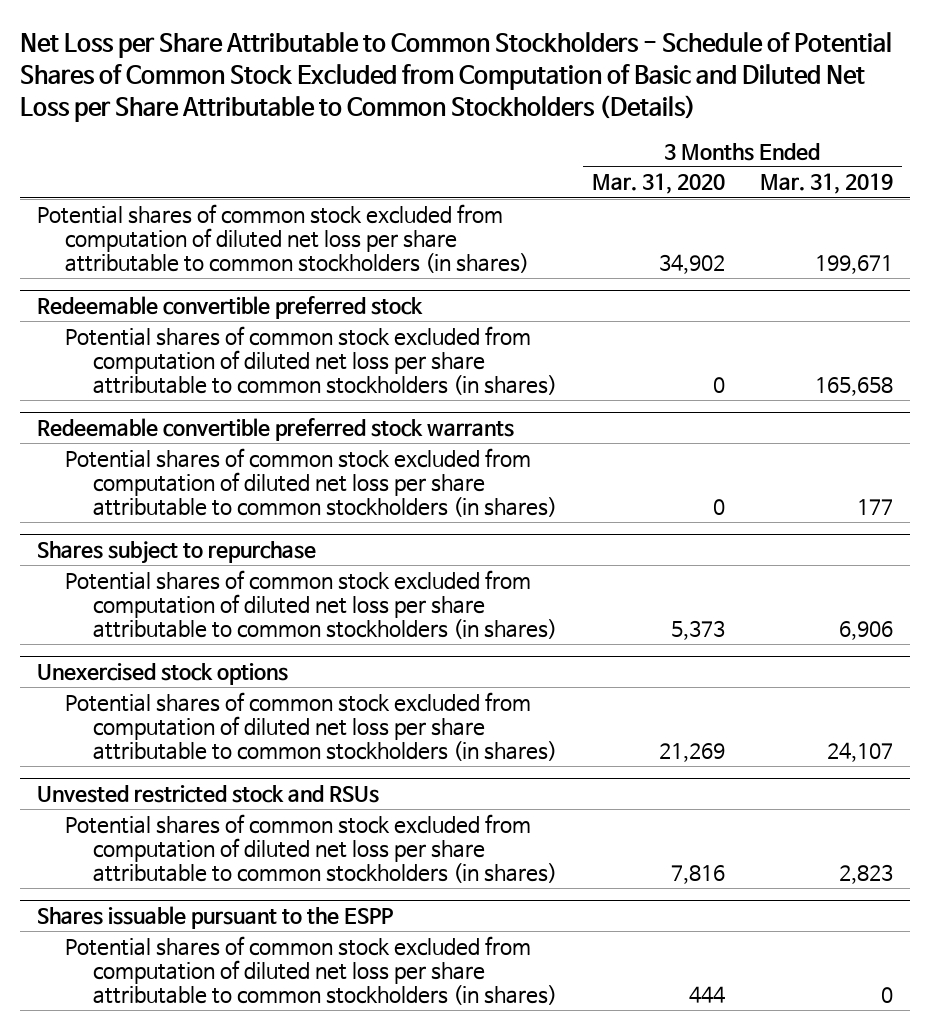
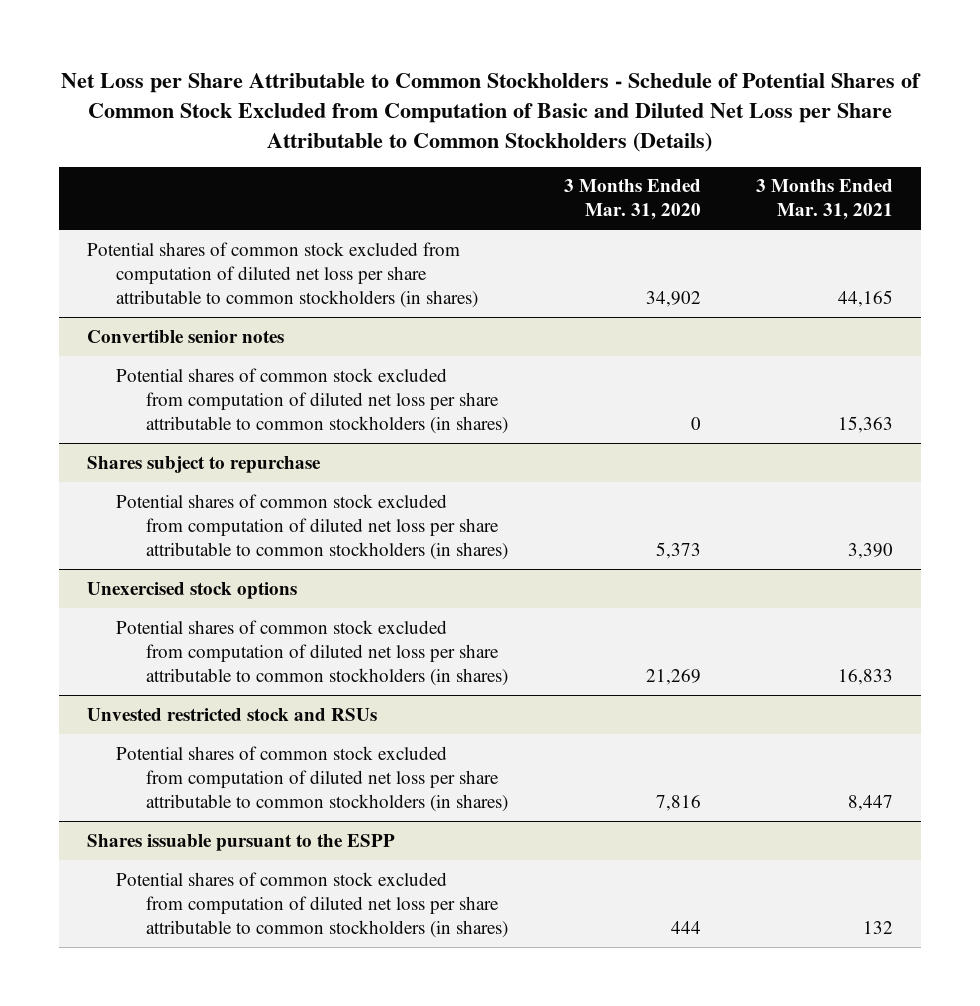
[759,173,893,195] Mar. 31, 2019 -> none
none -> [756,179,894,221] 3 Months Ended Mar. 31, 2021
[37,295,424,319] Redeemable convertible preferred stock -> none
[64,325,557,396] Potential shares of common stock excluded from computation of diluted net loss per share attributable to common stockholders (in shares) -> none
[37,417,515,441] Redeemable convertible preferred stock warrants -> none
none -> [86,329,284,343] Convertible senior notes

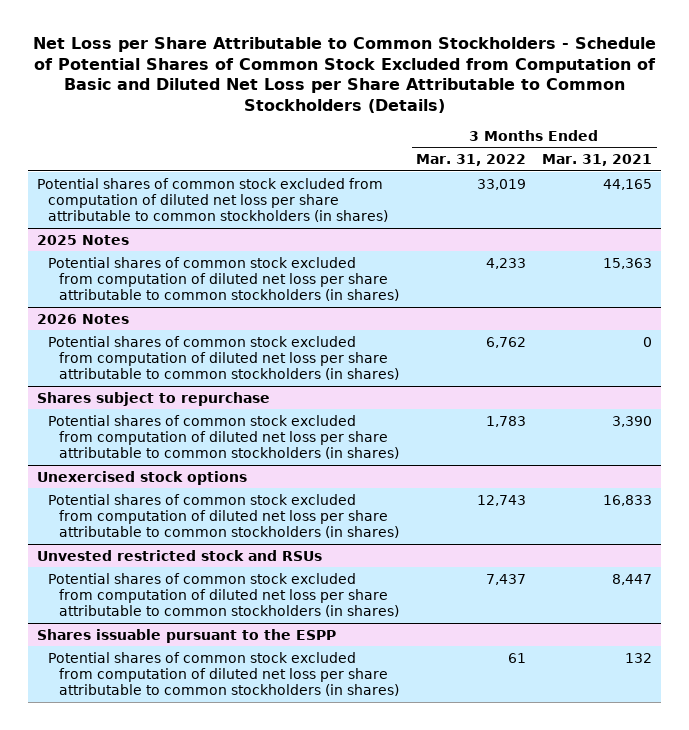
[563,179,701,221] 3 Months Ended Mar. 31, 2020 -> none
none -> [415,154,526,167] Mar. 31, 2022
[86,329,284,343] Convertible senior notes -> none
none -> [36,234,129,245] 2025 Notes
none -> [36,313,129,324] 2026 Notes
none -> [48,335,400,381] Potential shares of common stock excluded from computation of diluted net loss per share attributable to common stockholders (in shares)

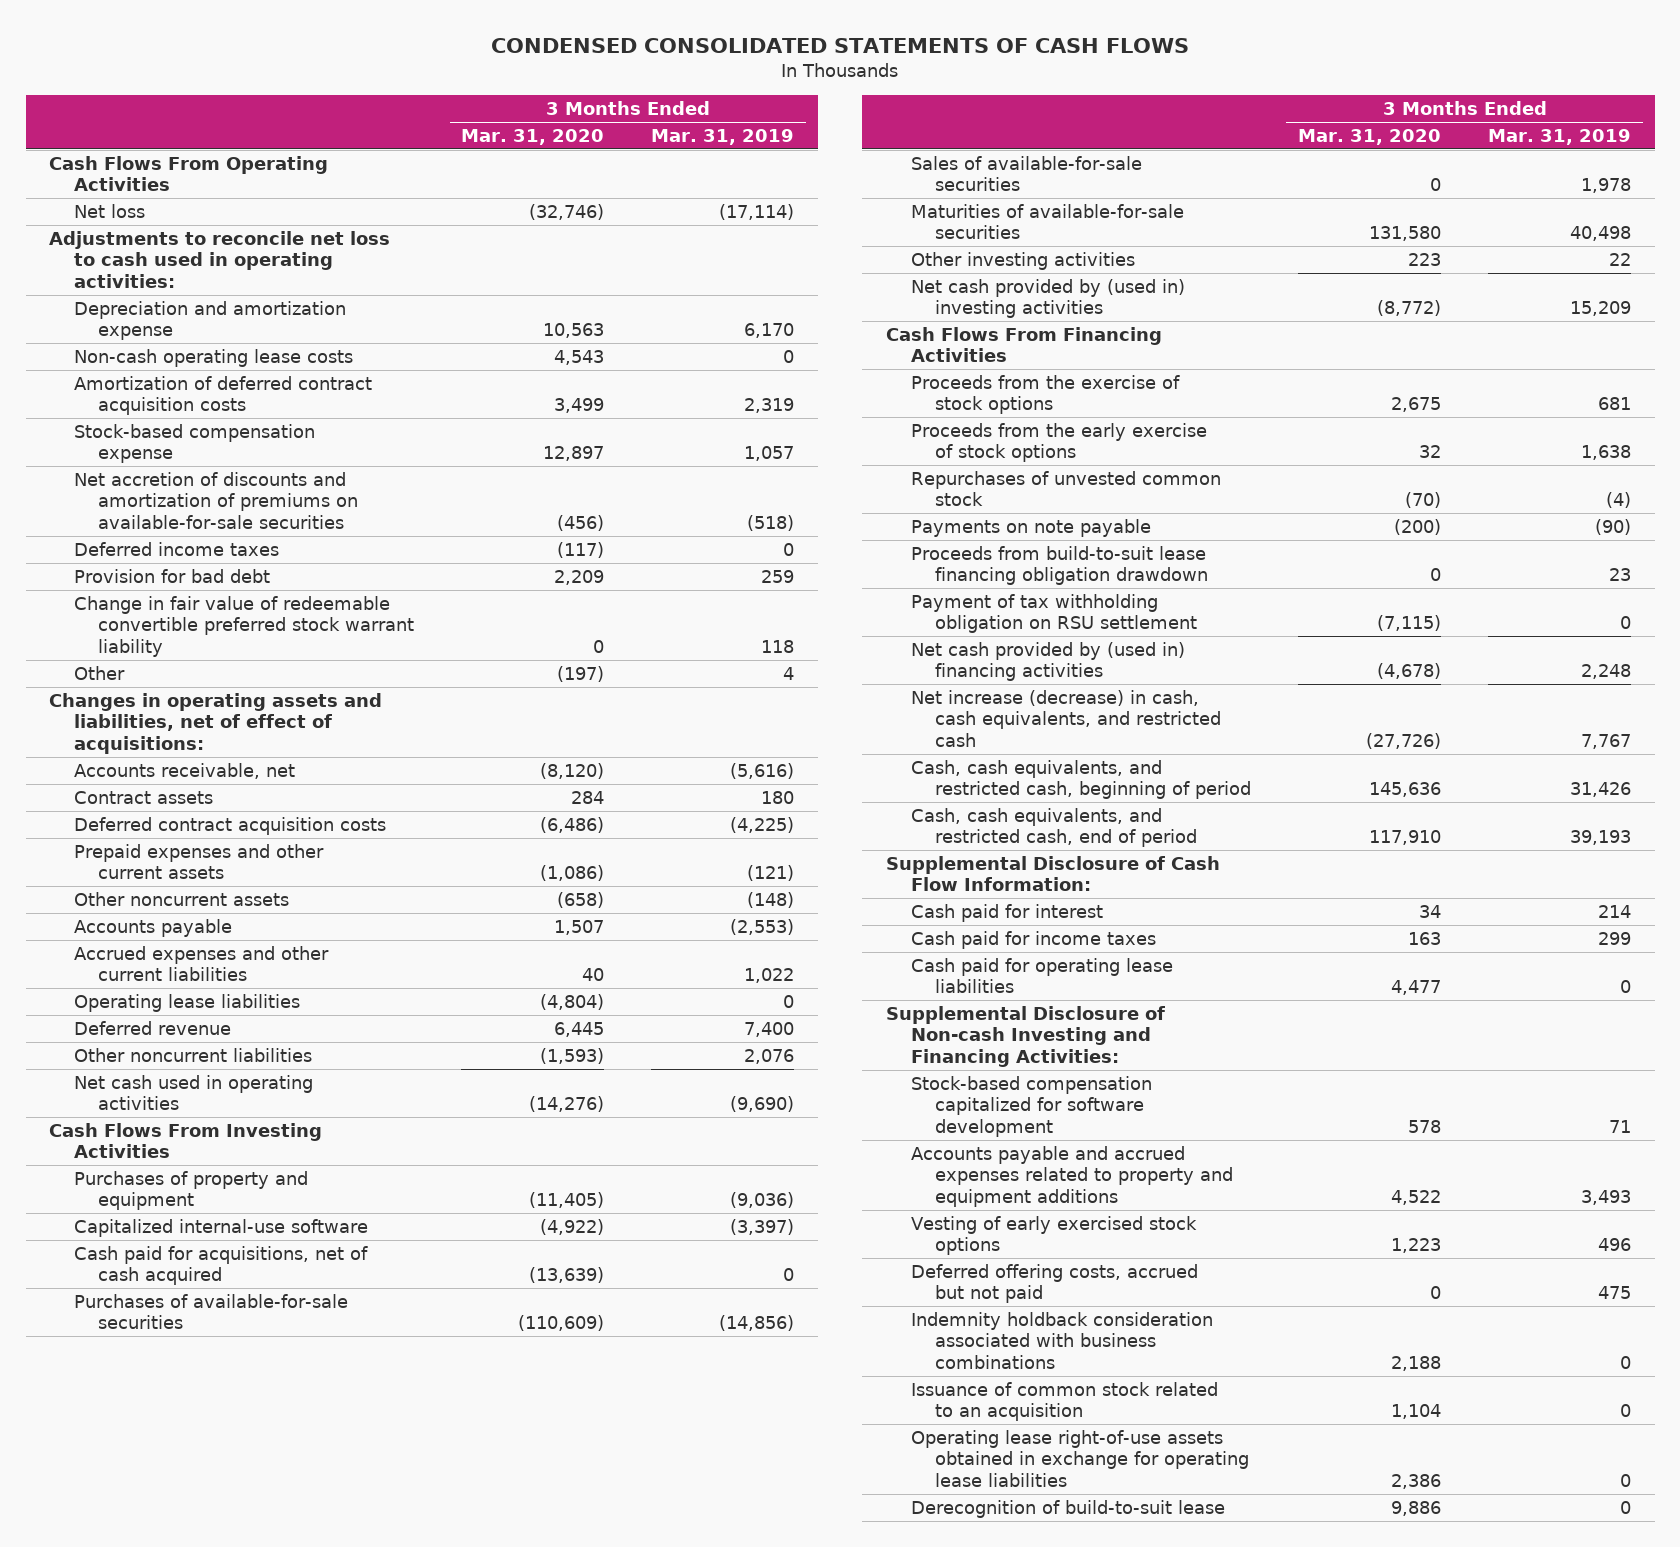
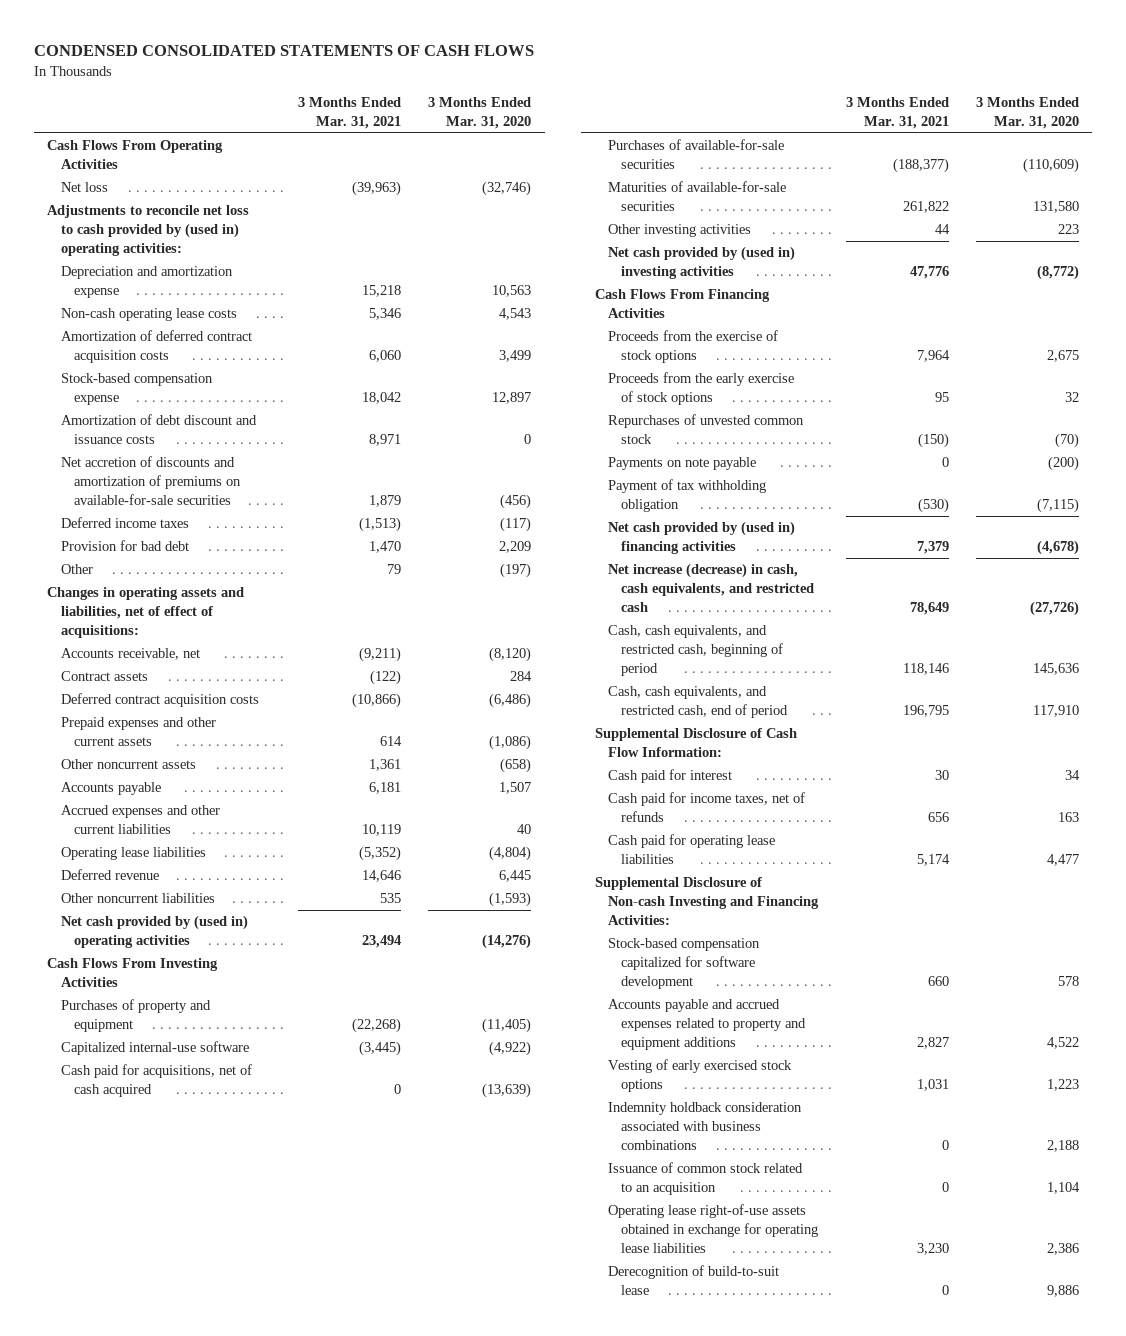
[651,129,795,146] Mar. 31, 2019 -> none
none -> [298,96,402,129] 3 Months Ended Mar. 31, 2021
[49,230,391,288] Adjustments to reconcile net loss to cash used in operating activities: -> [47,205,250,256] Adjustments to reconcile net loss to cash provided by (used in) operating activities:
none -> [60,414,257,445] Amortization of debt discount and issuance costs
[73,595,415,657] Change in fair value of redeemable convertible preferred stock warrant liability -> none
[73,1074,313,1111] Net cash used in operating activities -> [60,915,248,949] Net cash provided by (used in) operating activities
[910,155,1142,192] Sales of available-for-sale securities -> none
[910,545,1209,586] Proceeds from build-to-suit lease financing obligation drawdown -> none
[910,593,1198,634] Payment of tax withholding obligation on RSU settlement -> [608,479,767,513] Payment of tax withholding obligation
[910,930,1156,949] Cash paid for income taxes -> [608,792,806,823] Cash paid for income taxes, net of refunds
[910,1263,1198,1304] Deferred offering costs, accrued but not paid -> none

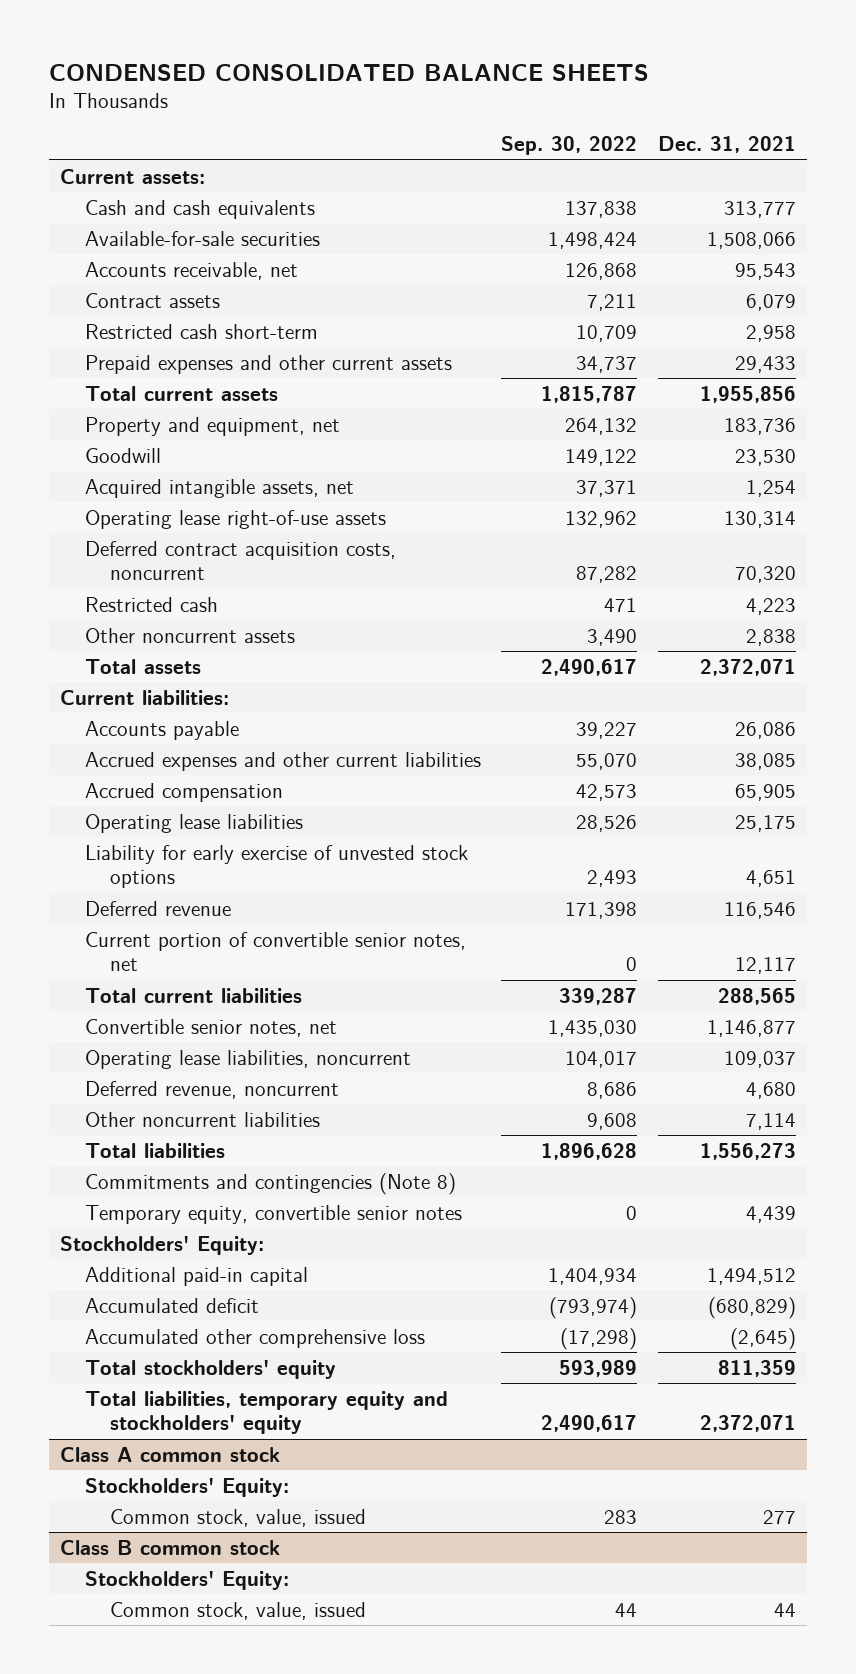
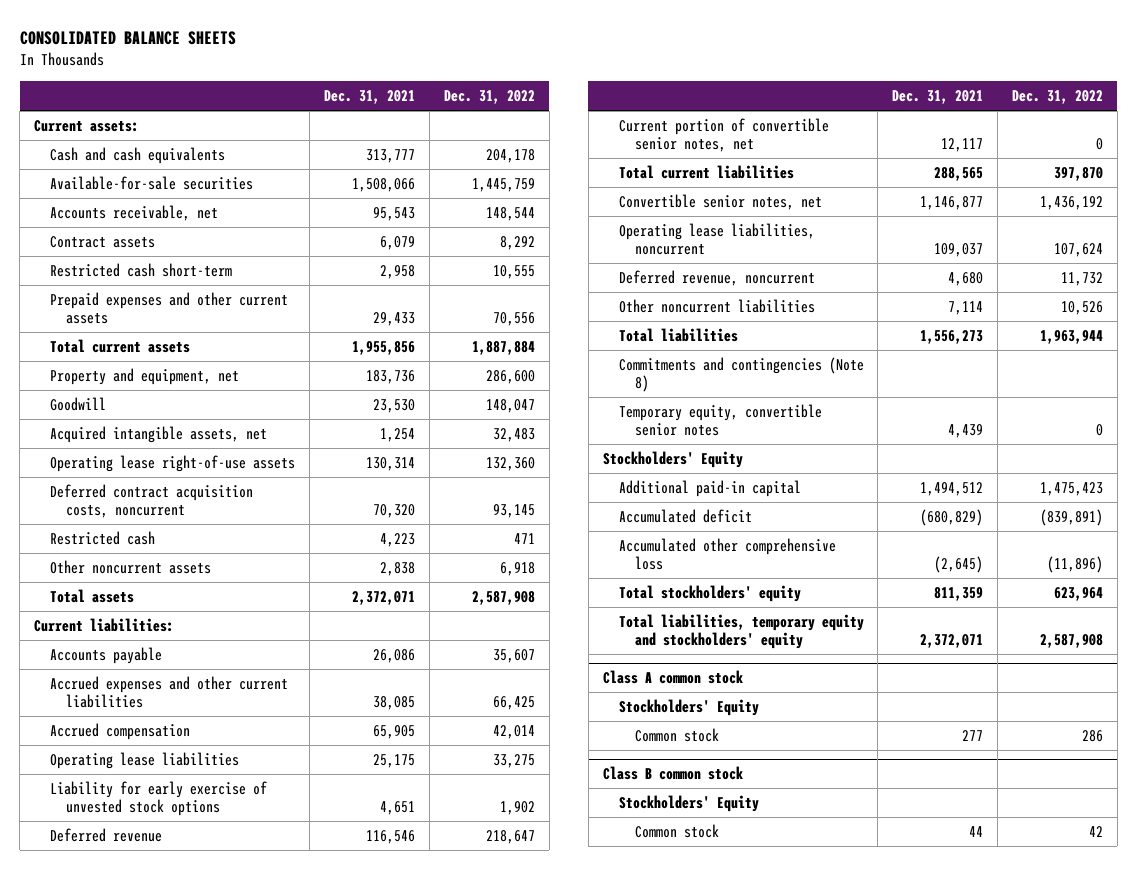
[49,63,650,81] CONDENSED CONSOLIDATED BALANCE SHEETS -> [19,31,236,46] CONSOLIDATED BALANCE SHEETS
[501,136,638,156] Sep. 30, 2022 -> none
none -> [443,90,535,105] Dec. 31, 2022
[59,1235,264,1255] Stockholders' Equity: -> [602,450,743,468] Stockholders' Equity
[84,1477,289,1497] Stockholders' Equity: -> [618,698,759,716] Stockholders' Equity
[109,1508,366,1527] Common stock, value, issued -> [634,727,719,742] Common stock
[84,1570,289,1590] Stockholders' Equity: -> [618,794,759,812] Stockholders' Equity
[109,1601,366,1620] Common stock, value, issued -> [634,823,719,838] Common stock

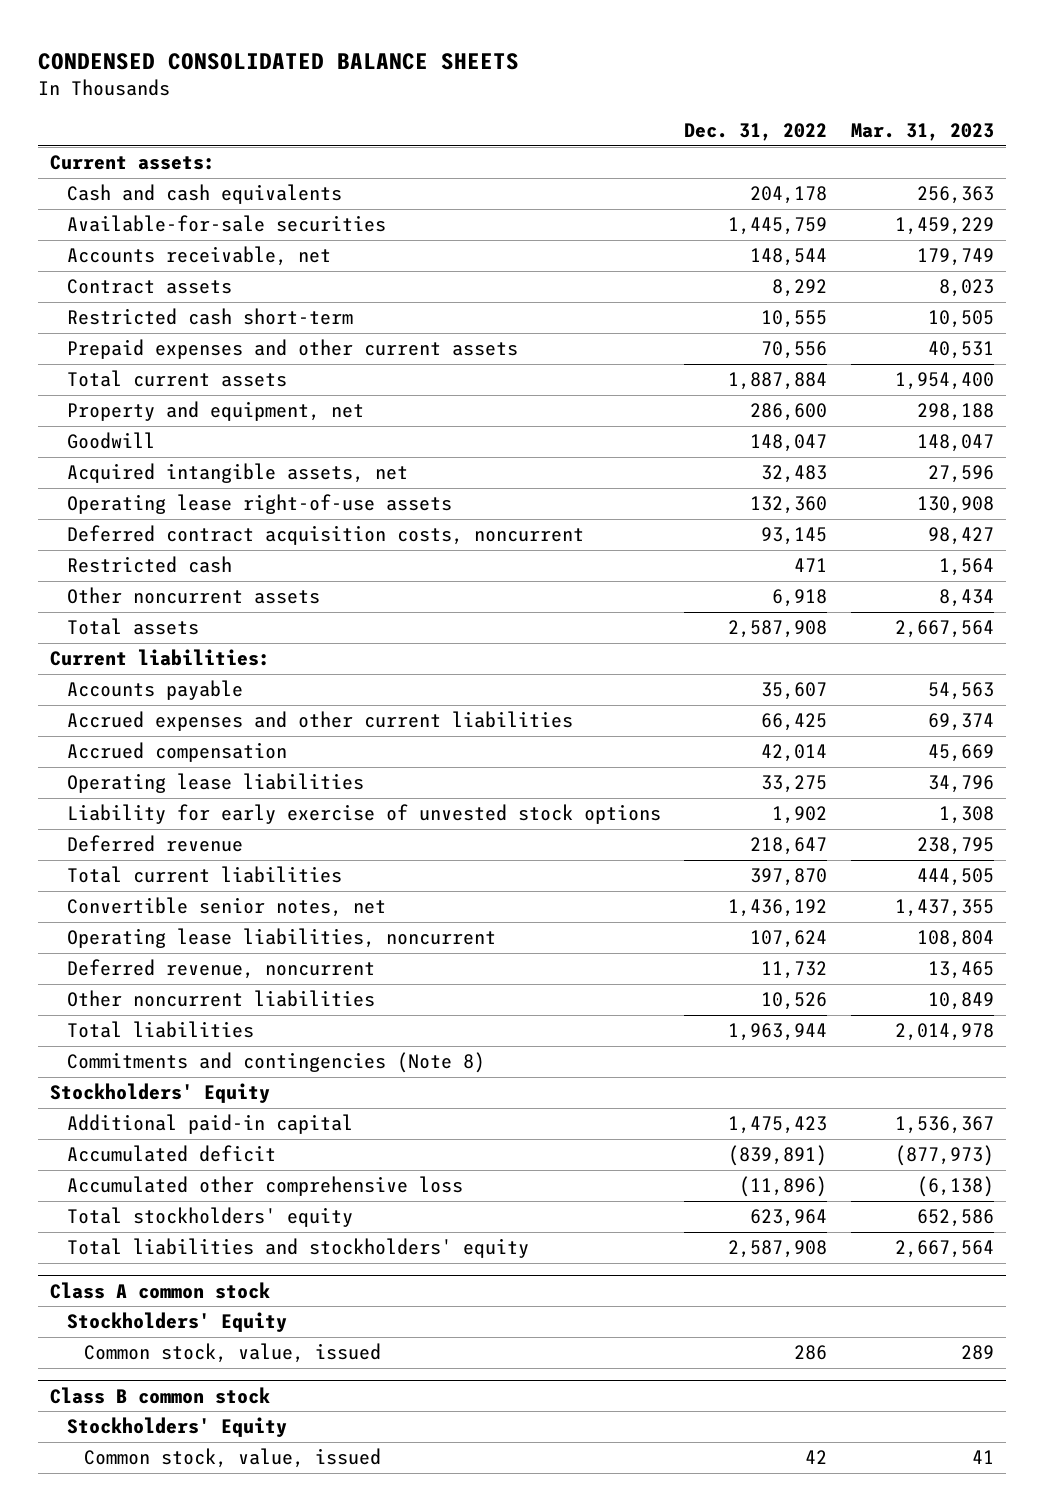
[19,31,236,46] CONSOLIDATED BALANCE SHEETS -> [38,52,520,70] CONDENSED CONSOLIDATED BALANCE SHEETS
[324,90,416,105] Dec. 31, 2021 -> none
none -> [851,123,995,142] Mar. 31, 2023
[618,117,829,153] Current portion of convertible senior notes, net -> none
[618,403,822,437] Temporary equity, convertible senior notes -> none
[618,613,864,650] Total liabilities, temporary equity and stockholders' equity -> [66,1238,529,1259] Total liabilities and stockholders' equity
[634,727,719,742] Common stock -> [83,1343,381,1364] Common stock, value, issued
[634,823,719,838] Common stock -> [83,1448,381,1469] Common stock, value, issued

